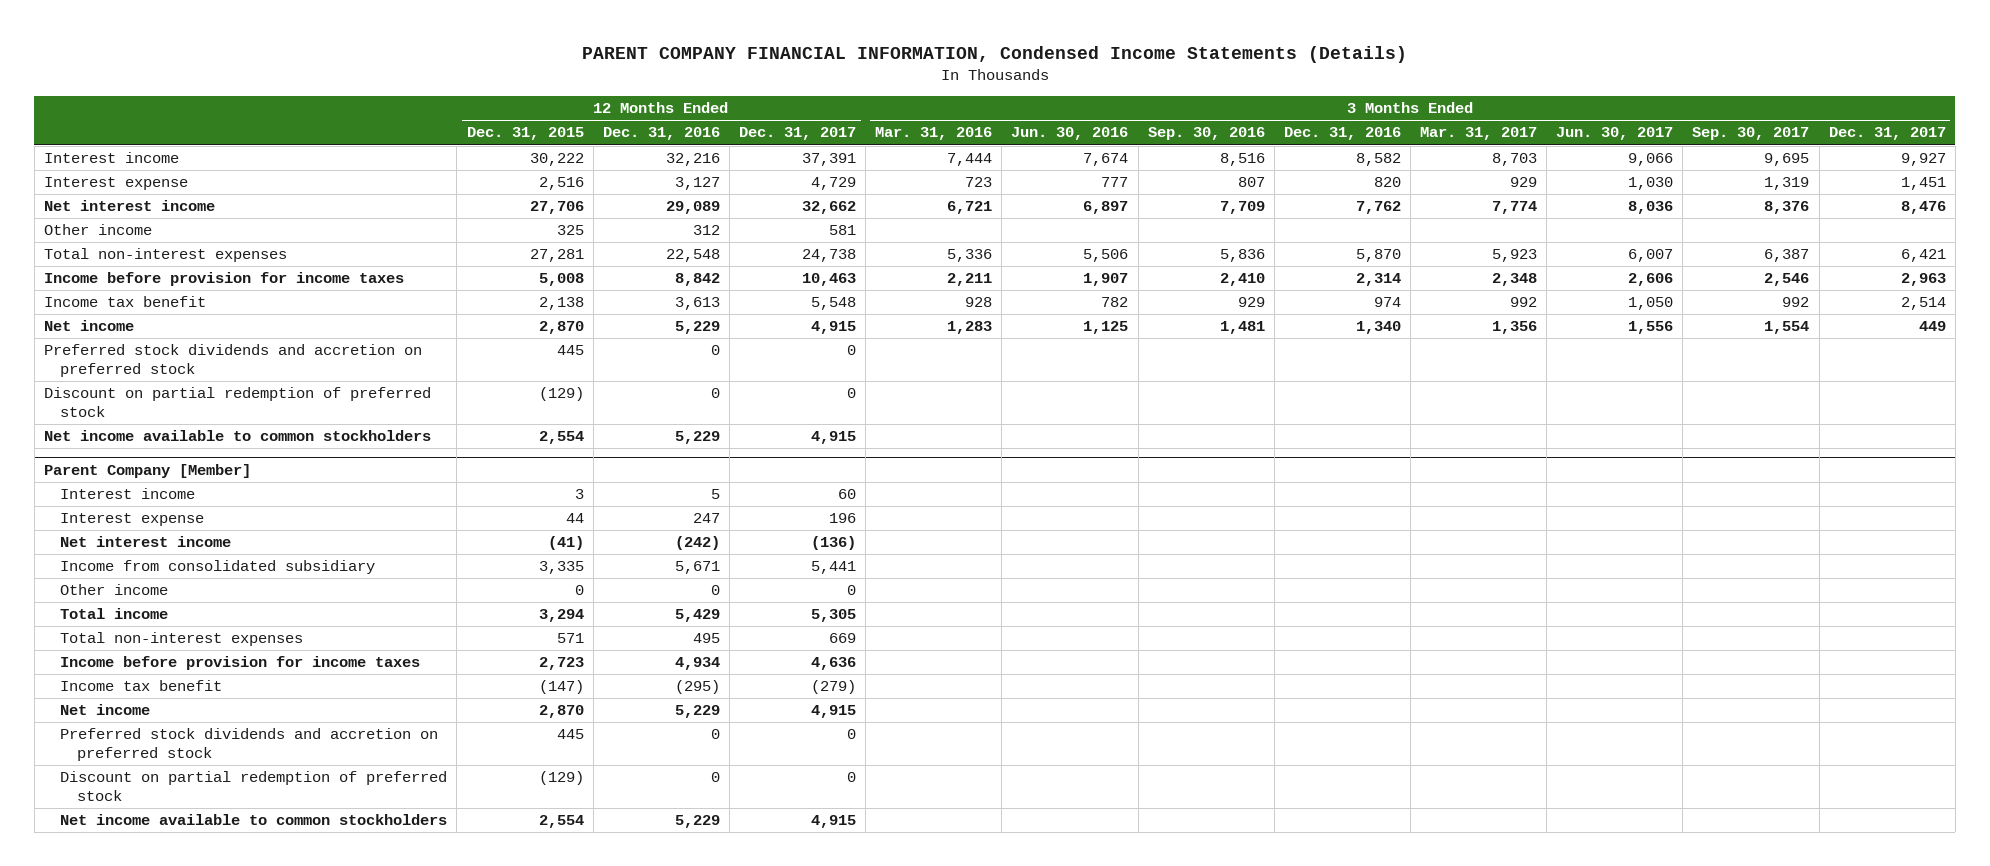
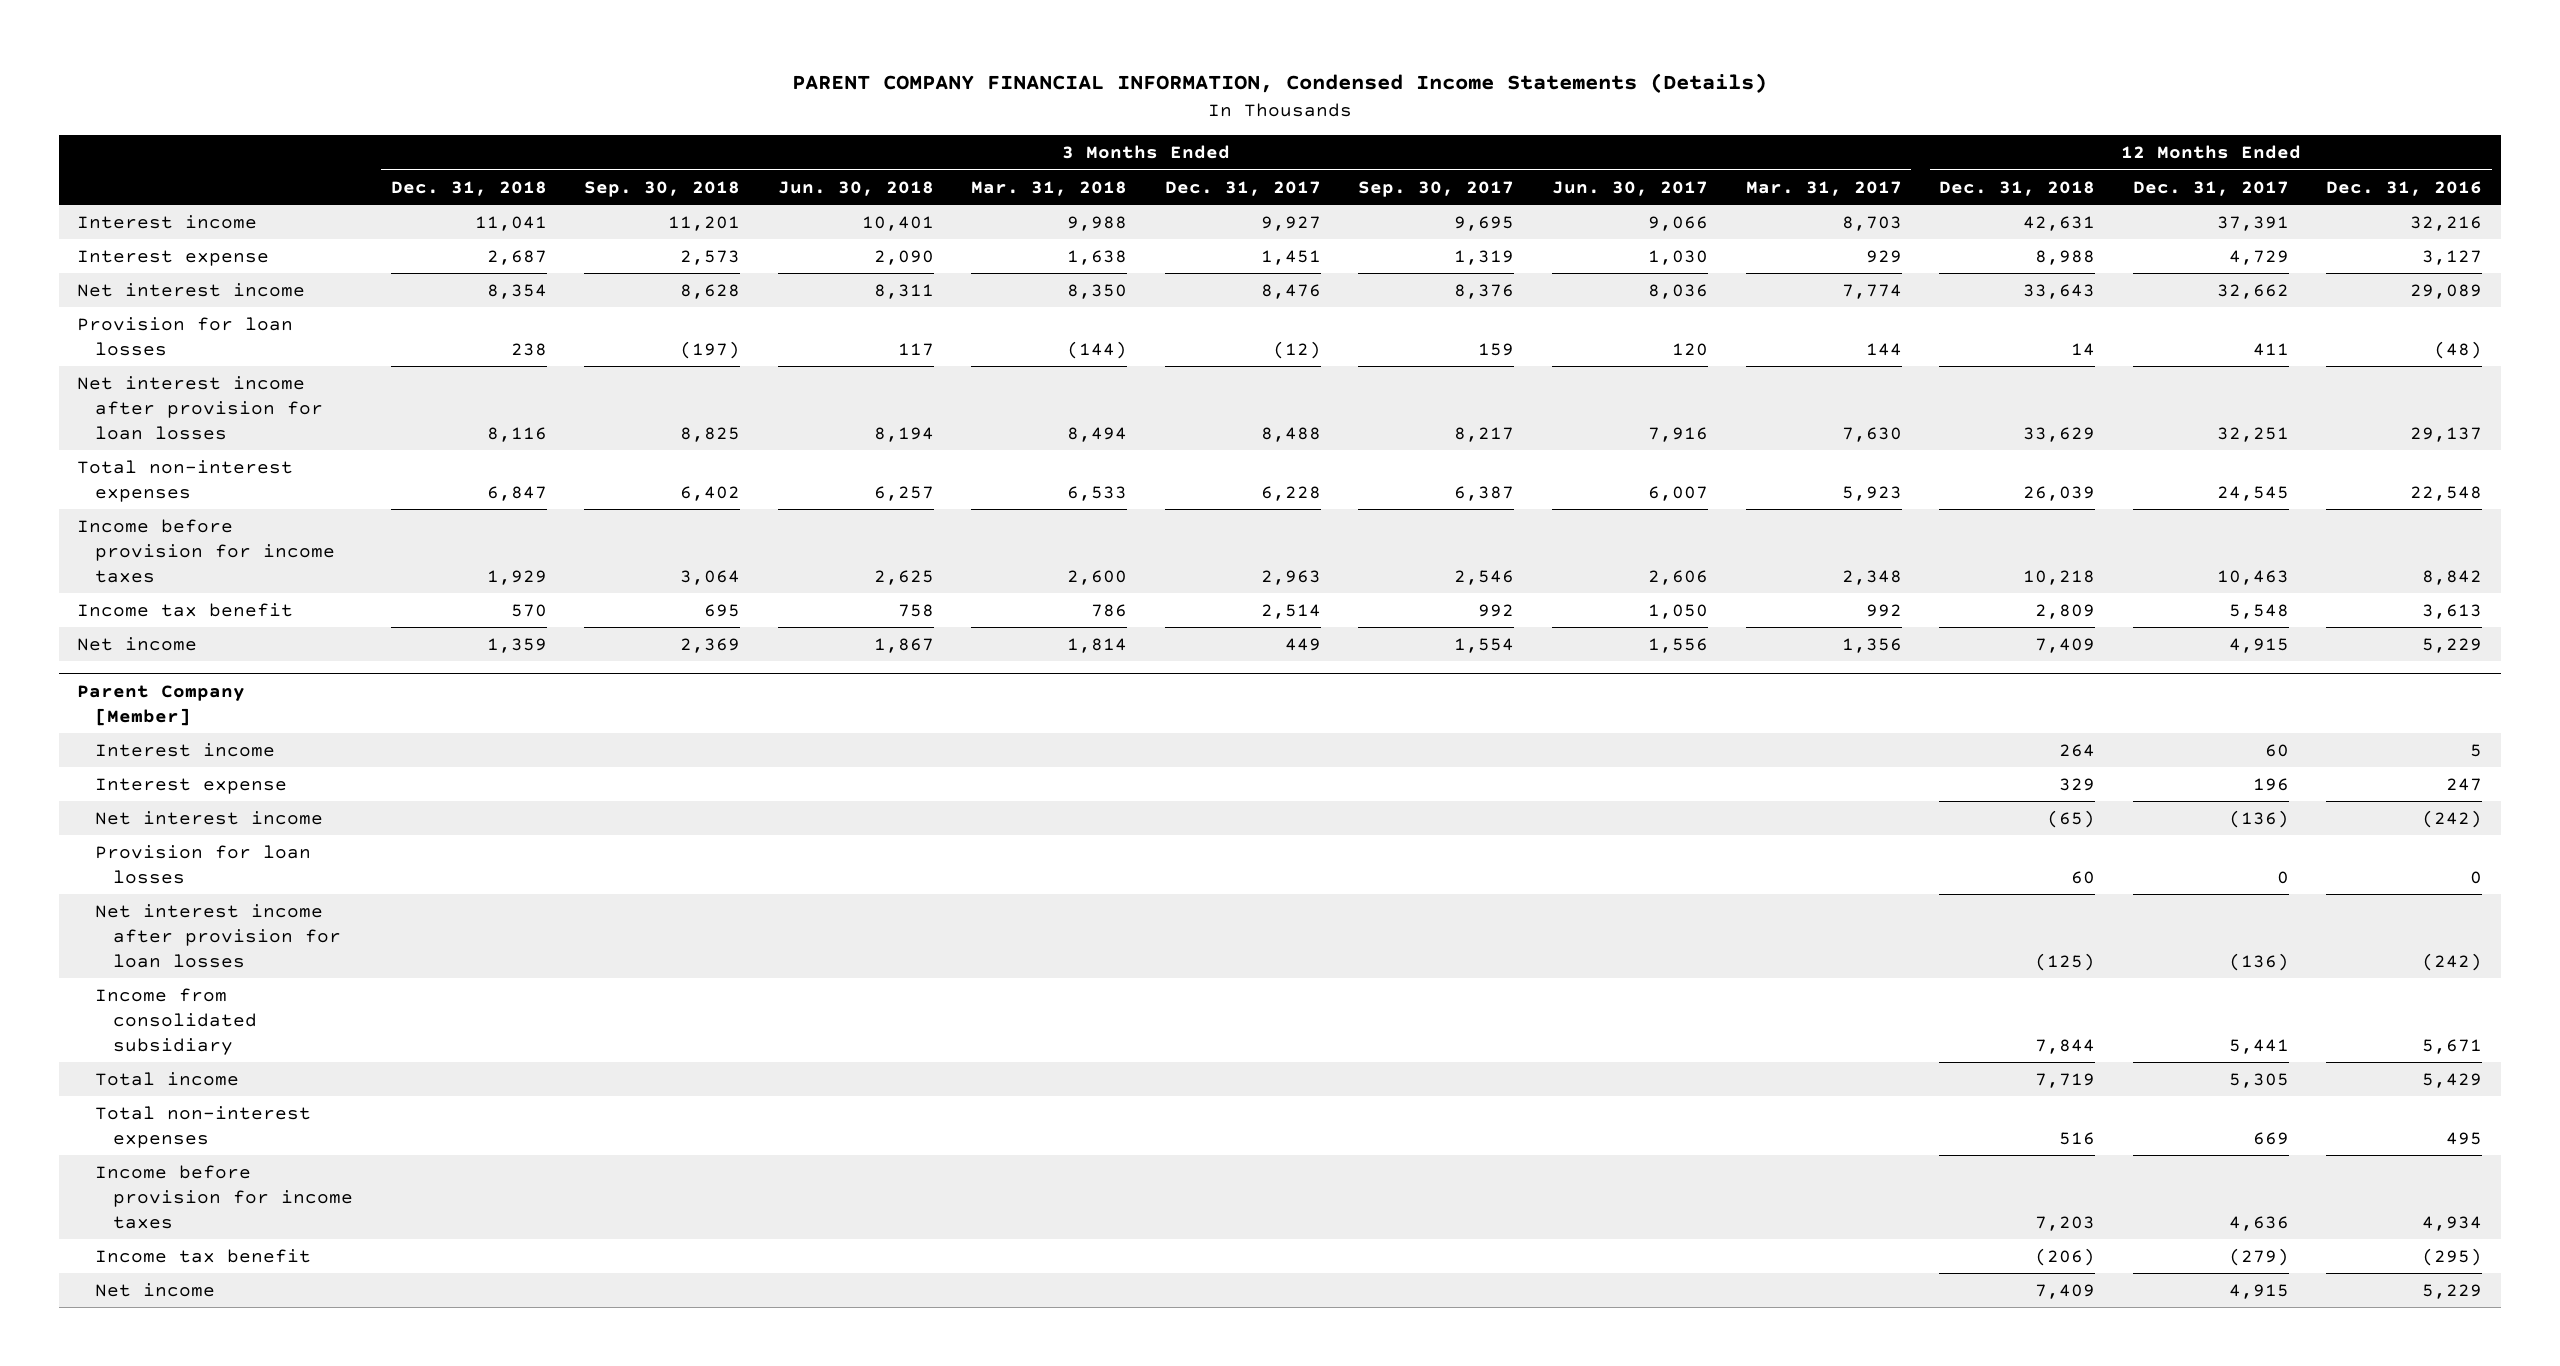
[466,127,584,141] Dec. 31, 2015 -> none
[875,127,993,141] Mar. 31, 2016 -> none
[1011,127,1129,141] Jun. 30, 2016 -> none
[1147,127,1265,141] Sep. 30, 2016 -> none
[1283,127,1401,141] Dec. 31, 2016 -> none
none -> [390,180,547,196] Dec. 31, 2018
none -> [584,180,741,197] Sep. 30, 2018
none -> [777,180,934,196] Jun. 30, 2018
none -> [971,180,1128,196] Mar. 31, 2018
none -> [1939,180,2096,196] Dec. 31, 2018
[43,224,152,236] Other income -> none
none -> [77,317,294,357] Provision for loan losses
none -> [77,376,324,441] Net interest income after provision for loan losses
[802,249,857,263] 24,738 -> [2216,486,2289,502] 24,545
[1900,249,1946,263] 6,421 -> [1260,486,1321,502] 6,228
[43,344,422,378] Preferred stock dividends and accretion on preferred stock -> none
[43,387,431,418] Discount on partial redemption of preferred stock -> none
[43,430,431,442] Net income available to common stockholders -> none
none -> [95,845,312,885] Provision for loan losses
none -> [95,904,341,969] Net interest income after provision for loan losses
[60,584,169,596] Other income -> none
[60,728,439,762] Preferred stock dividends and accretion on preferred stock -> none
[60,771,448,802] Discount on partial redemption of preferred stock -> none
[60,814,448,826] Net income available to common stockholders -> none

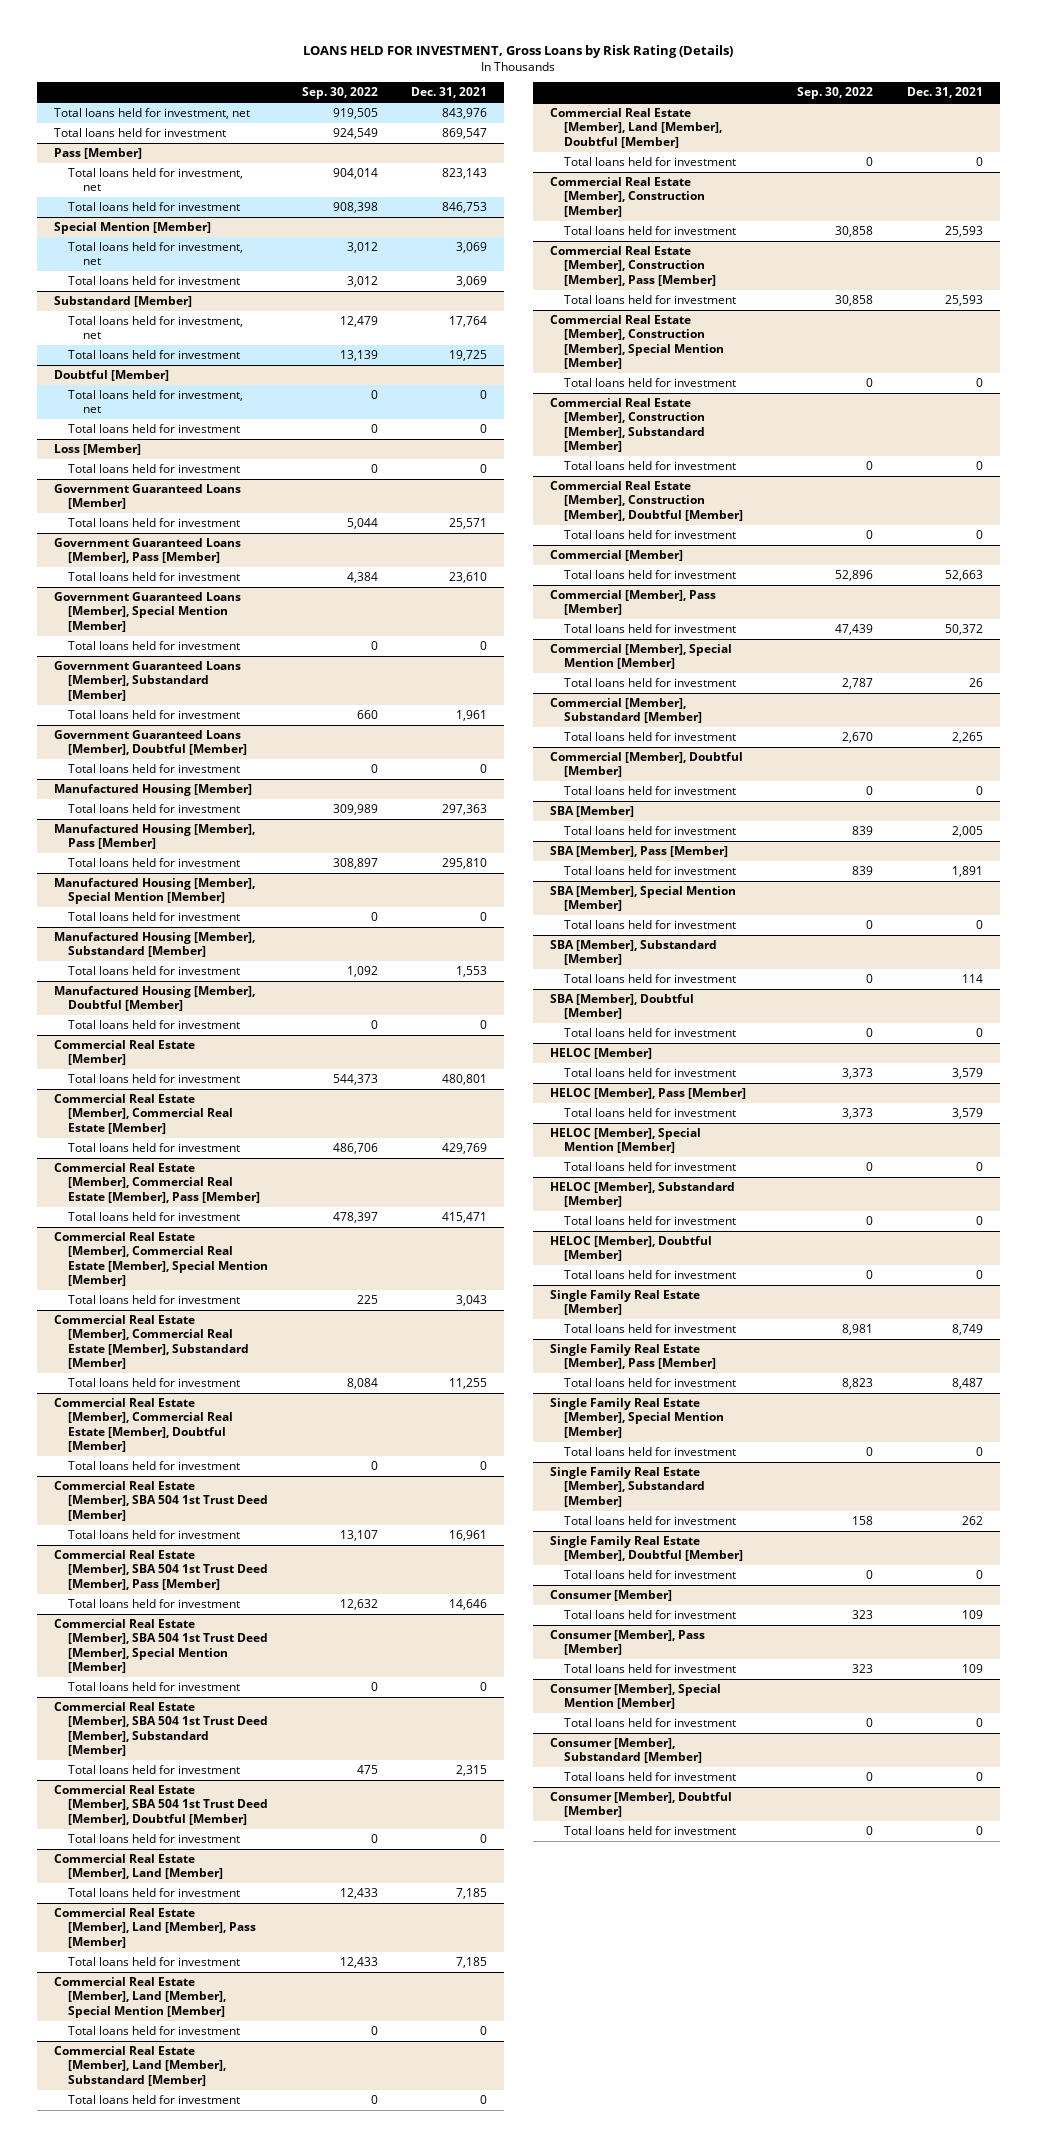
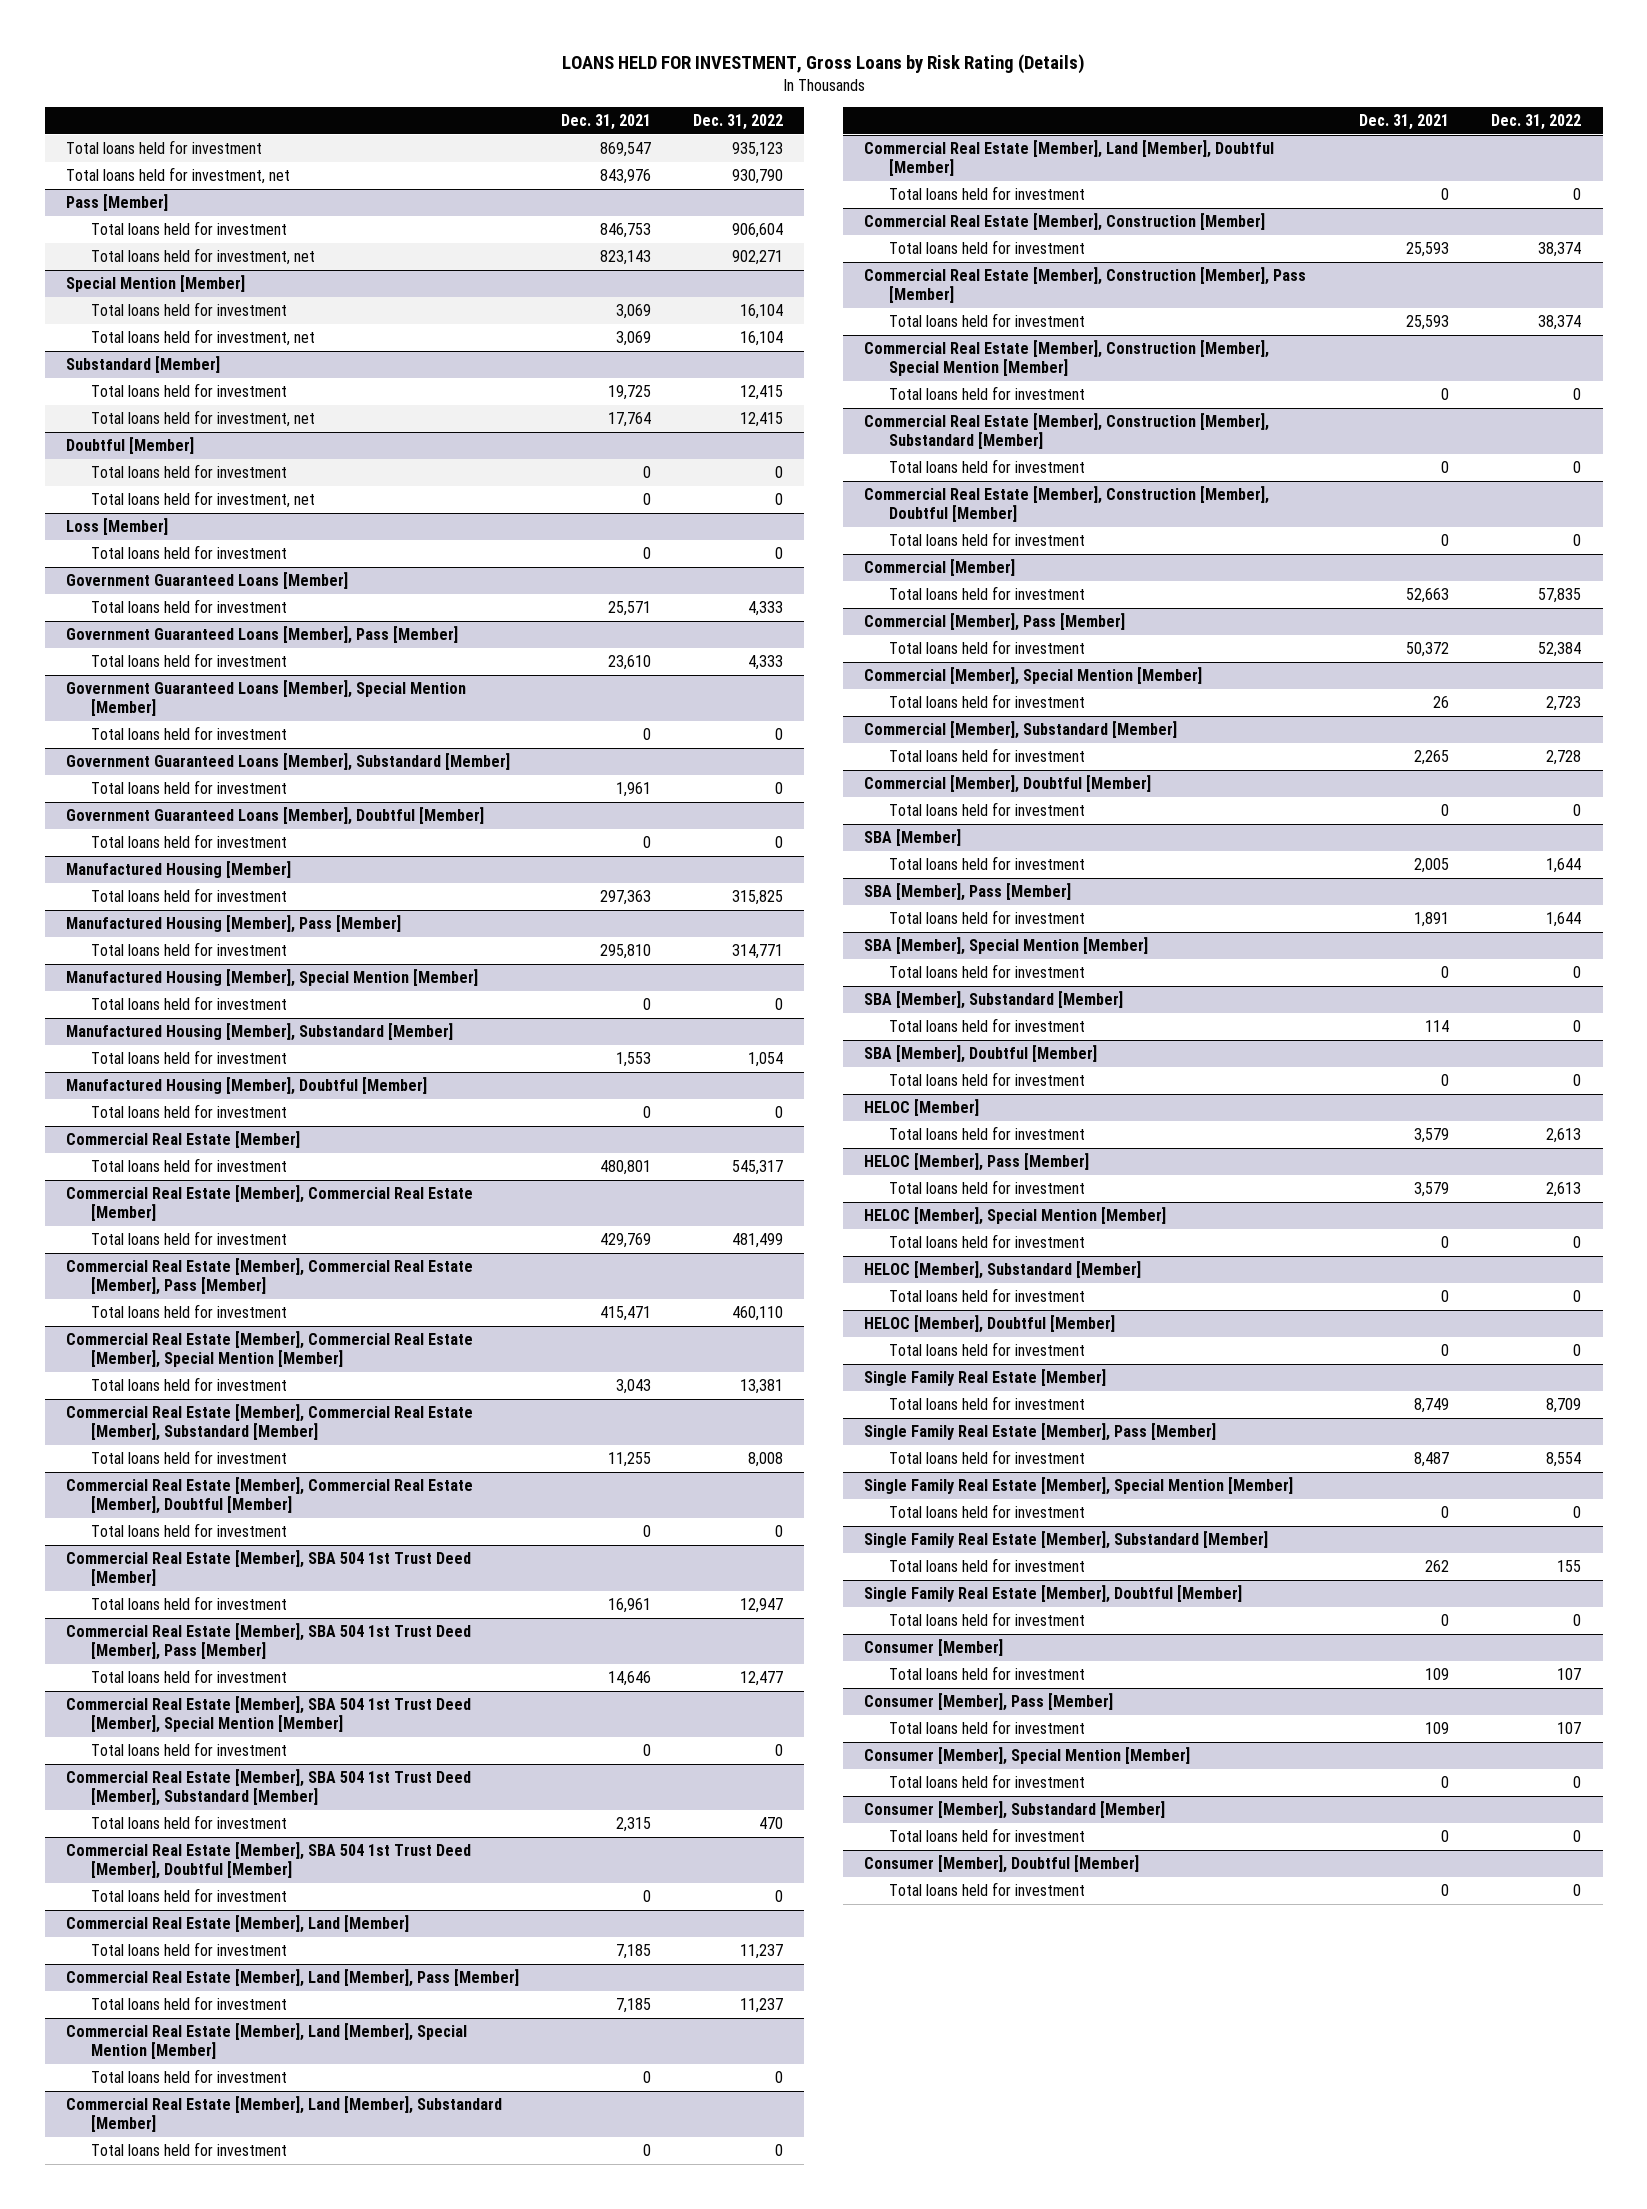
[301,87,378,100] Sep. 30, 2022 -> none
none -> [692,113,783,130] Dec. 31, 2022
[54,108,251,120] Total loans held for investment, net -> [65,167,290,185] Total loans held for investment, net
[68,168,244,192] Total loans held for investment, net -> [90,248,315,266] Total loans held for investment, net
[68,242,244,266] Total loans held for investment, net -> [90,329,315,347] Total loans held for investment, net
[68,316,244,340] Total loans held for investment, net -> [90,410,315,428] Total loans held for investment, net
[68,390,244,414] Total loans held for investment, net -> [90,491,315,509] Total loans held for investment, net

